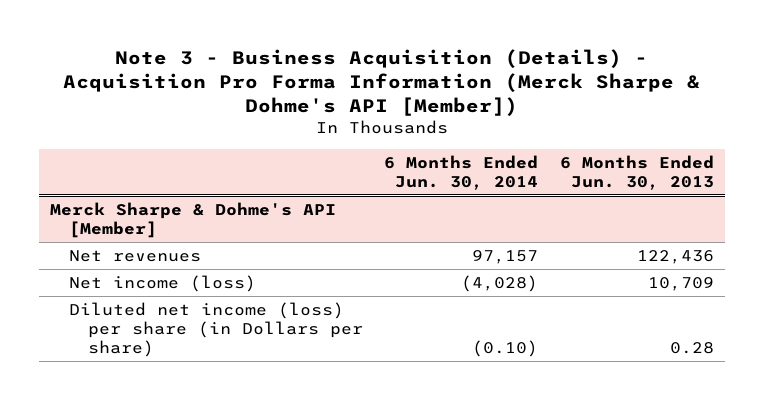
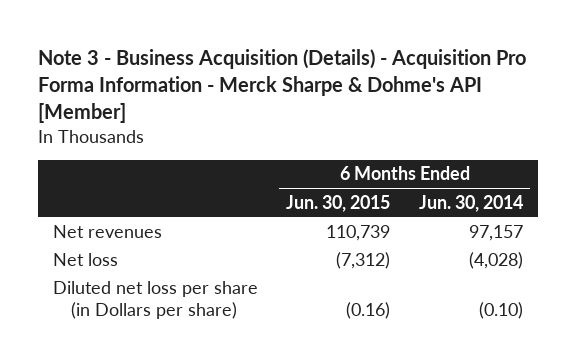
[62,48,700,116] Note 3 - Business Acquisition (Details) - Acquisition Pro Forma Information (Merck Sharpe & Dohme's API [Member]) -> [38,49,527,124] Note 3 - Business Acquisition (Details) - Acquisition Pro Forma Information - Merck Sharpe & Dohme's API [Member]
[559,154,714,190] 6 Months Ended Jun. 30, 2013 -> none
none -> [286,194,391,212] Jun. 30, 2015
[50,201,337,238] Merck Sharpe & Dohme's API [Member] -> none
[68,274,256,292] Net income (loss) -> [52,253,118,267] Net loss
[68,301,363,357] Diluted net income (loss) per share (in Dollars per share) -> [52,281,258,319] Diluted net loss per share (in Dollars per share)

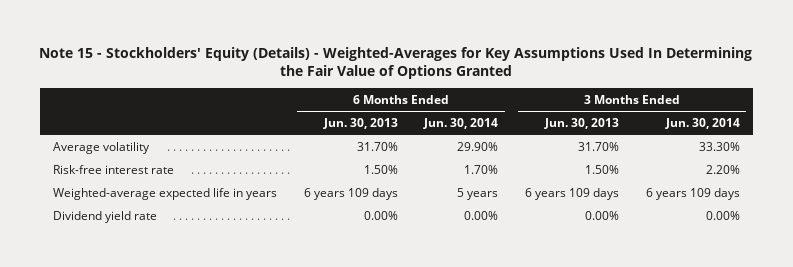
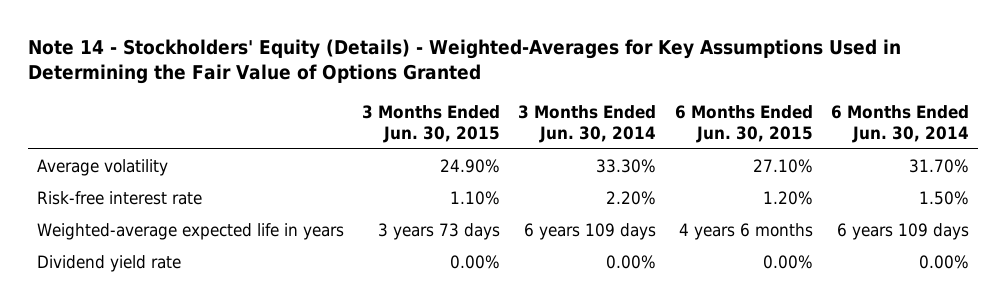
[39,47,753,80] Note 15 - Stockholders' Equity (Details) - Weighted-Averages for Key Assumptions Used In Determining the Fair Value of Options Granted -> [27,38,901,85] Note 14 - Stockholders' Equity (Details) - Weighted-Averages for Key Assumptions Used in Determining the Fair Value of Options Granted
[322,118,398,130] Jun. 30, 2013 -> none
[543,118,619,130] Jun. 30, 2013 -> none
none -> [362,105,501,143] 3 Months Ended Jun. 30, 2015
none -> [674,105,813,143] 6 Months Ended Jun. 30, 2015
[457,141,499,151] 29.90% -> [908,159,969,174] 31.70%
[464,164,499,174] 1.70% -> [918,191,969,206] 1.50%
[457,187,499,200] 5 years -> [836,223,969,241] 6 years 109 days

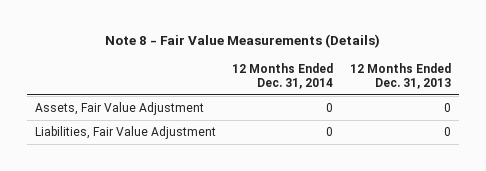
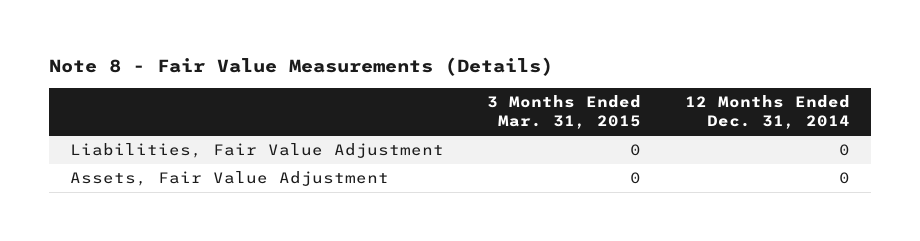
[349,62,451,90] 12 Months Ended Dec. 31, 2013 -> none
none -> [487,95,642,130] 3 Months Ended Mar. 31, 2015
[34,101,204,115] Assets, Fair Value Adjustment -> [70,171,390,187] Assets, Fair Value Adjustment

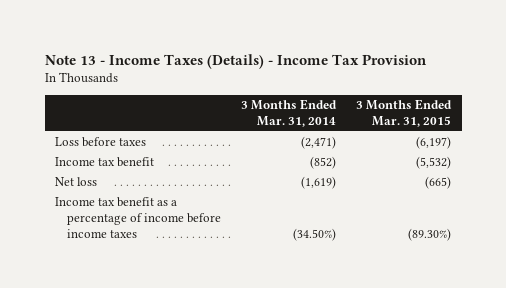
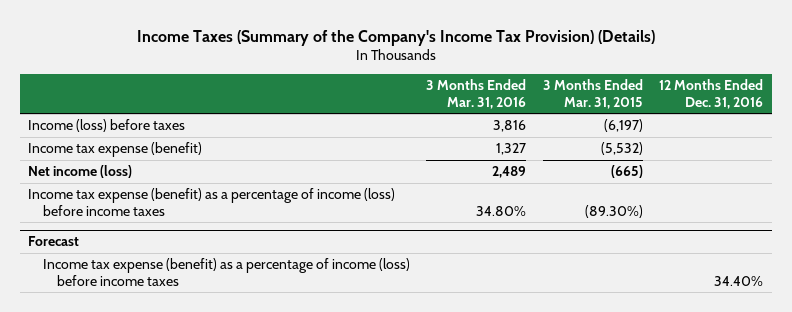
[44,53,427,69] Note 13 - Income Taxes (Details) - Income Tax Provision -> [136,29,655,46] Income Taxes (Summary of the Company's Income Tax Provision) (Details)
[241,99,338,127] 3 Months Ended Mar. 31, 2014 -> none
none -> [426,79,527,109] 3 Months Ended Mar. 31, 2016
none -> [659,79,764,109] 12 Months Ended Dec. 31, 2016
[54,137,146,148] Loss before taxes -> [28,119,186,133] Income (loss) before taxes
[54,157,154,168] Income tax benefit -> [28,142,203,158] Income tax expense (benefit)
[54,177,97,187] Net loss -> [28,165,133,179] Net income (loss)
[54,197,221,238] Income tax benefit as a percentage of income before income taxes -> [28,188,396,216] Income tax expense (benefit) as a percentage of income (loss) before income taxes
none -> [28,236,80,247] Forecast
none -> [42,258,410,286] Income tax expense (benefit) as a percentage of income (loss) before income taxes

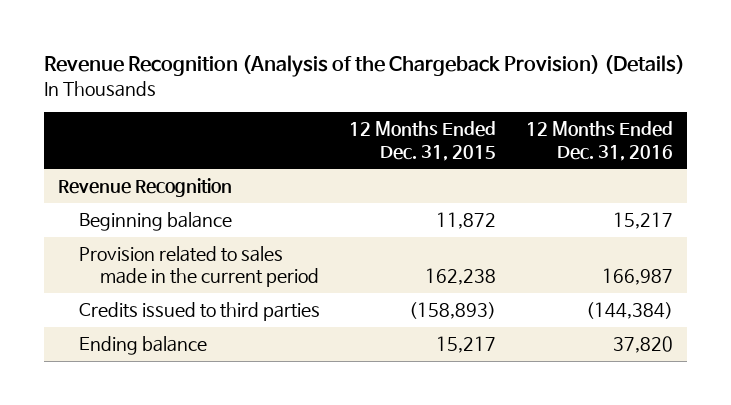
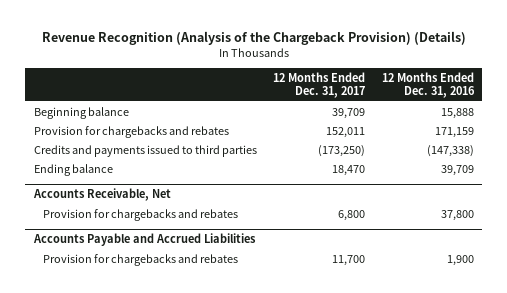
[349,121,497,161] 12 Months Ended Dec. 31, 2015 -> none
none -> [273,71,366,99] 12 Months Ended Dec. 31, 2017
[58,178,233,198] Revenue Recognition -> none
[79,246,319,288] Provision related to sales made in the current period -> none
[612,212,673,230] 15,217 -> [440,107,474,119] 15,888
none -> [33,125,229,138] Provision for chargebacks and rebates
[79,302,321,322] Credits issued to third parties -> [33,144,257,157] Credits and payments issued to third parties
[585,302,673,320] (144,384) -> [426,144,474,157] (147,338)
[612,336,673,354] 37,820 -> [440,164,474,176] 39,709
none -> [32,188,171,202] Accounts Receivable, Net
none -> [42,208,238,221] Provision for chargebacks and rebates
none -> [32,233,256,247] Accounts Payable and Accrued Liabilities
none -> [42,253,238,266] Provision for chargebacks and rebates

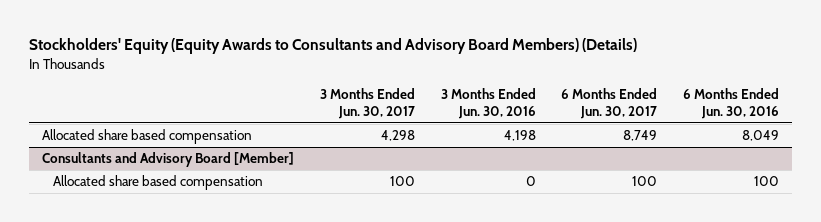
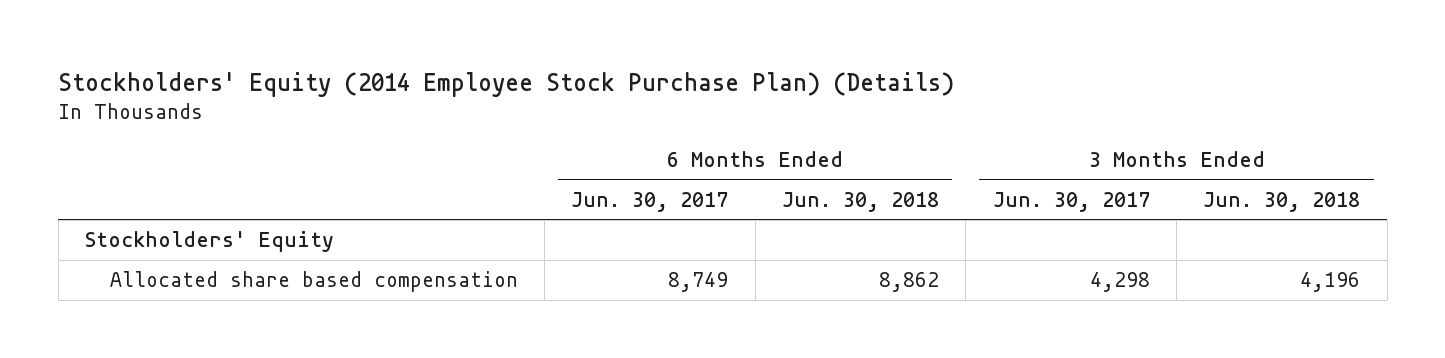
[29,38,638,55] Stockholders' Equity (Equity Awards to Consultants and Advisory Board Members) (Details) -> [58,71,955,97] Stockholders' Equity (2014 Employee Stock Purchase Plan) (Details)
[440,87,536,119] 3 Months Ended Jun. 30, 2016 -> none
[682,87,779,119] 6 Months Ended Jun. 30, 2016 -> none
none -> [781,191,939,212] Jun. 30, 2018
none -> [1203,191,1361,212] Jun. 30, 2018
none -> [84,231,334,253] Stockholders' Equity
[42,152,295,168] Consultants and Advisory Board [Member] -> none
[53,175,264,191] Allocated share based compensation -> none

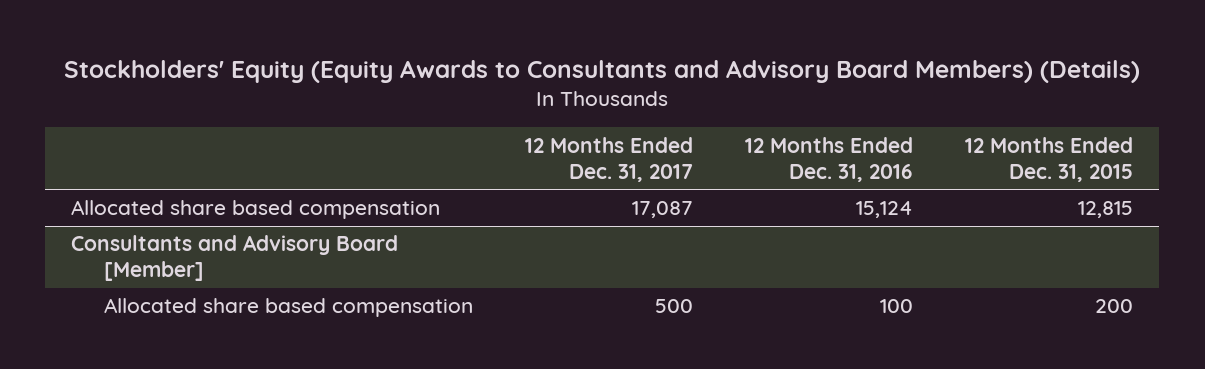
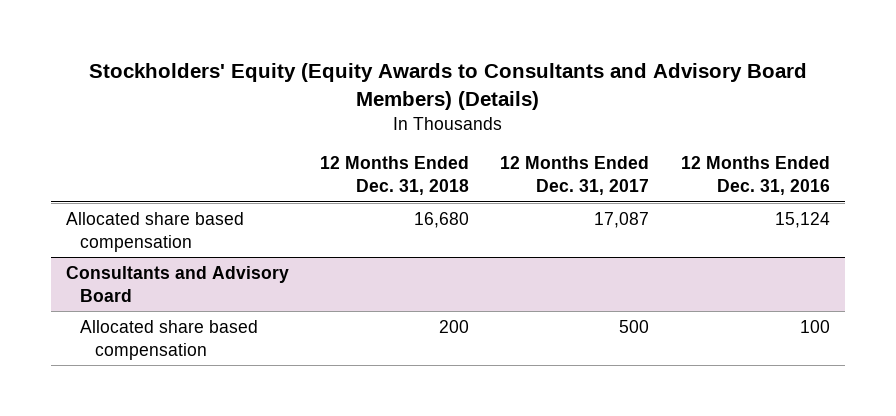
[965,136,1134,182] 12 Months Ended Dec. 31, 2015 -> none
none -> [320,156,470,195] 12 Months Ended Dec. 31, 2018
[71,235,399,282] Consultants and Advisory Board [Member] -> [66,265,290,302] Consultants and Advisory Board

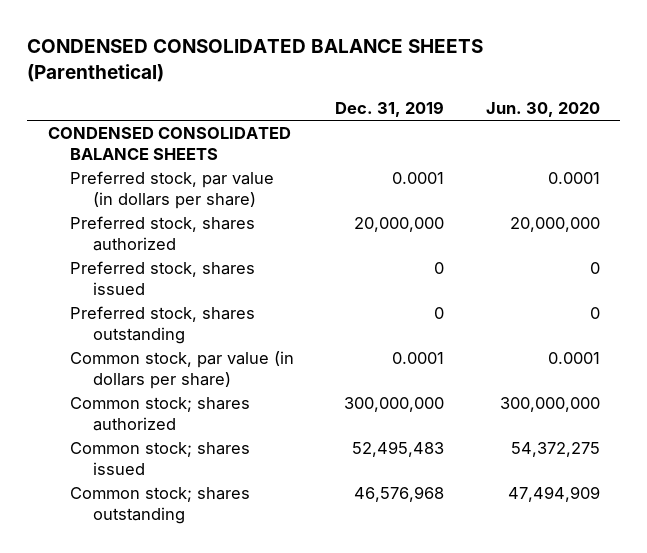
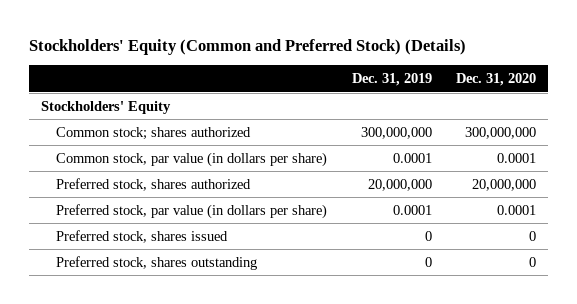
[27,38,484,82] CONDENSED CONSOLIDATED BALANCE SHEETS (Parenthetical) -> [28,39,466,56] Stockholders' Equity (Common and Preferred Stock) (Details)
[485,101,600,117] Jun. 30, 2020 -> none
none -> [455,73,536,87] Dec. 31, 2020
[47,127,291,160] CONDENSED CONSOLIDATED BALANCE SHEETS -> none
none -> [40,100,171,114] Stockholders' Equity
[70,397,251,431] Common stock; shares authorized -> [56,126,252,140] Common stock; shares authorized
[70,351,295,389] Common stock, par value (in dollars per share) -> [56,151,328,167] Common stock, par value (in dollars per share)
[70,171,275,209] Preferred stock, par value (in dollars per share) -> [56,203,328,219] Preferred stock, par value (in dollars per share)
[70,442,251,475] Common stock; shares issued -> none
[70,487,251,524] Common stock; shares outstanding -> none

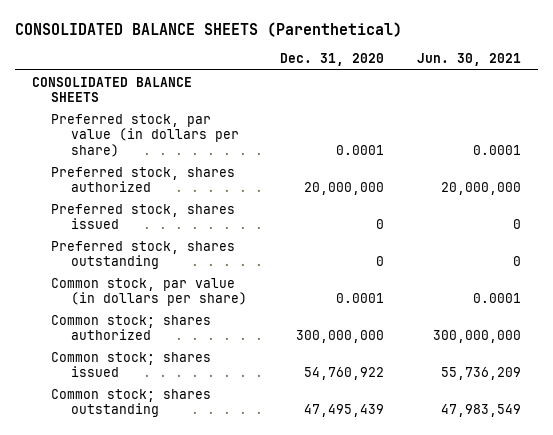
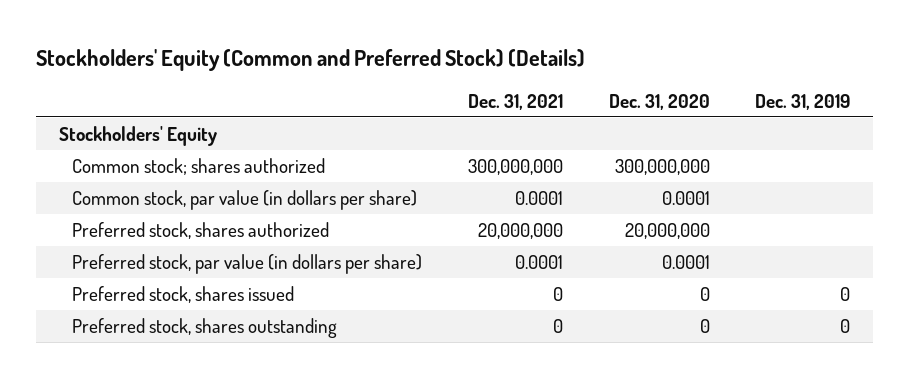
[15,22,403,38] CONSOLIDATED BALANCE SHEETS (Parenthetical) -> [35,48,585,71] Stockholders' Equity (Common and Preferred Stock) (Details)
[417,53,522,67] Jun. 30, 2021 -> none
none -> [467,93,563,110] Dec. 31, 2021
none -> [755,93,851,110] Dec. 31, 2019
[31,76,192,103] CONSOLIDATED BALANCE SHEETS -> none
none -> [58,126,217,147] Stockholders' Equity
[51,314,212,341] Common stock; shares authorized -> [72,158,326,176] Common stock; shares authorized
[51,277,247,307] Common stock, par value (in dollars per share) -> [72,190,418,211] Common stock, par value (in dollars per share)
[51,113,239,157] Preferred stock, par value (in dollars per share) -> [72,254,423,275] Preferred stock, par value (in dollars per share)
[51,351,212,378] Common stock; shares issued -> none
[51,388,212,418] Common stock; shares outstanding -> none

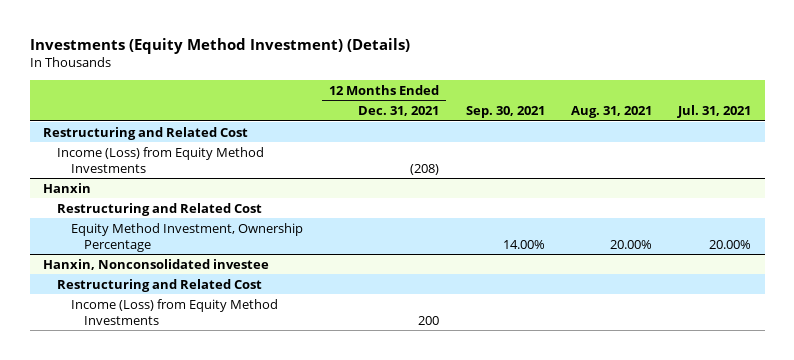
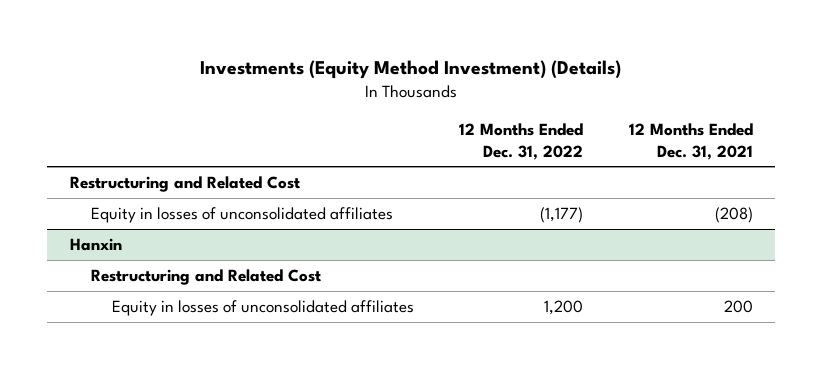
[465,106,545,119] Sep. 30, 2021 -> none
[570,106,652,119] Aug. 31, 2021 -> none
[677,105,752,119] Jul. 31, 2021 -> none
none -> [459,122,584,160] 12 Months Ended Dec. 31, 2022
[56,146,264,173] Income (Loss) from Equity Method Investments -> [90,206,393,223] Equity in losses of unconsolidated affiliates
[70,222,303,252] Equity Method Investment, Ownership Percentage -> none
[42,258,269,270] Hanxin, Nonconsolidated investee -> none
[56,278,262,292] Restructuring and Related Cost -> none
[70,298,278,325] Income (Loss) from Equity Method Investments -> [111,299,414,316] Equity in losses of unconsolidated affiliates

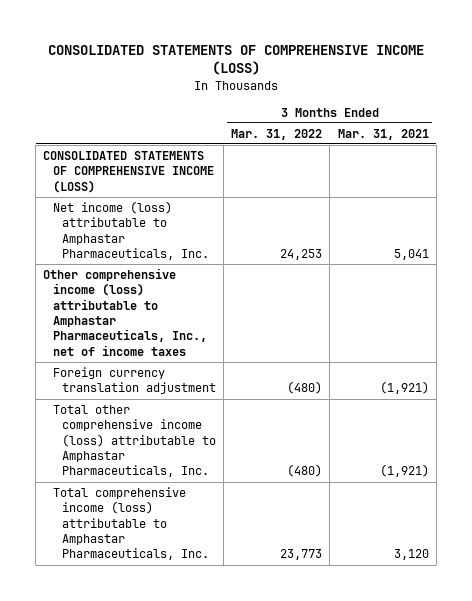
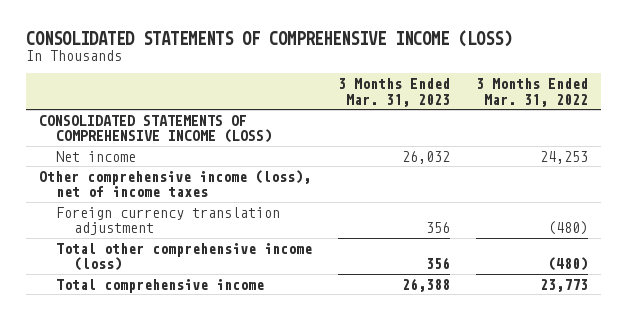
[337,128,429,140] Mar. 31, 2021 -> none
none -> [338,78,451,107] 3 Months Ended Mar. 31, 2023
[52,200,210,261] Net income (loss) attributable to Amphastar Pharmaceuticals, Inc. -> [56,150,137,162] Net income
[43,267,207,356] Other comprehensive income (loss) attributable to Amphastar Pharmaceuticals, Inc., net of income taxes -> [38,169,311,198] Other comprehensive income (loss), net of income taxes
[52,404,217,478] Total other comprehensive income (loss) attributable to Amphastar Pharmaceuticals, Inc. -> [56,242,313,272] Total other comprehensive income (loss)
[52,486,210,561] Total comprehensive income (loss) attributable to Amphastar Pharmaceuticals, Inc. -> [56,278,265,293] Total comprehensive income

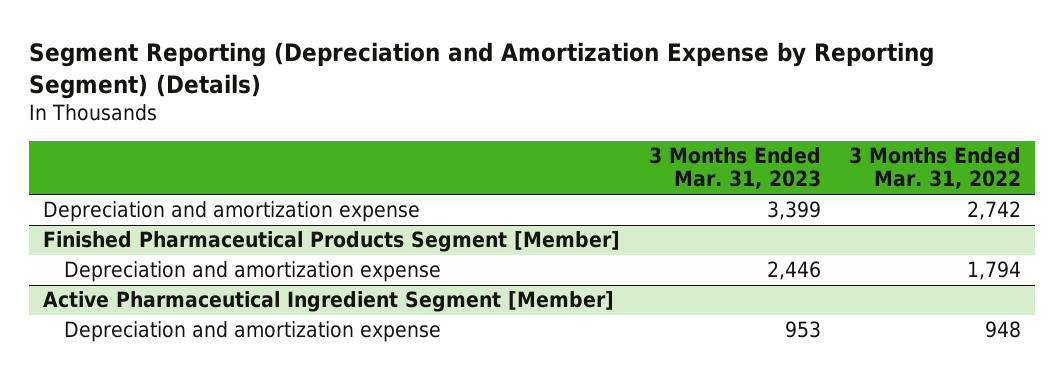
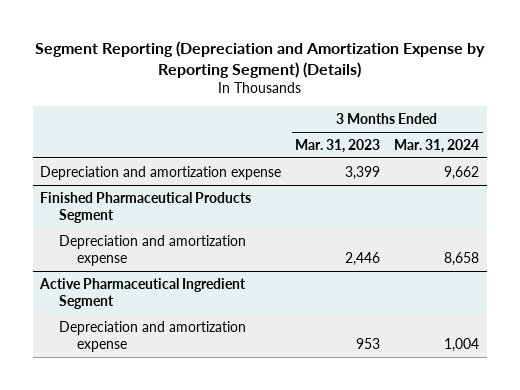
[848,146,1021,190] 3 Months Ended Mar. 31, 2022 -> none
none -> [394,138,480,153] Mar. 31, 2024
[43,231,621,253] Finished Pharmaceutical Products Segment [Member] -> [40,191,252,223] Finished Pharmaceutical Products Segment
[43,291,615,313] Active Pharmaceutical Ingredient Segment [Member] -> [39,277,247,309] Active Pharmaceutical Ingredient Segment

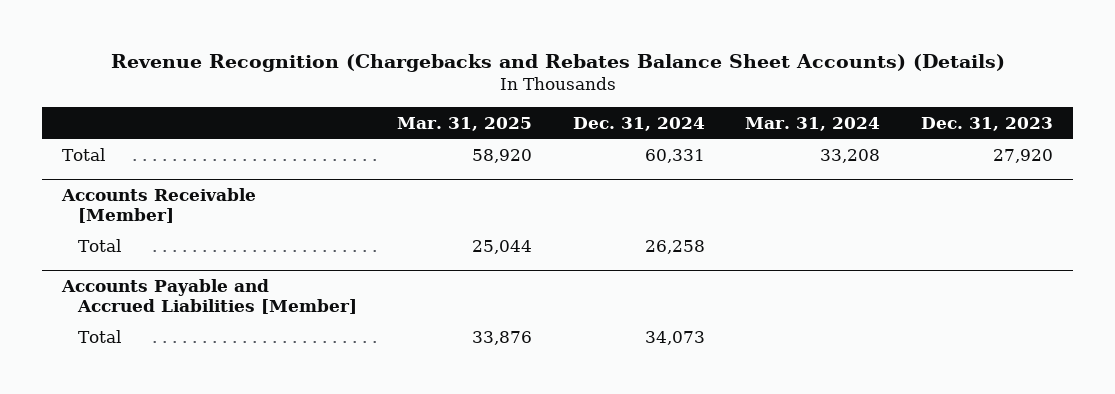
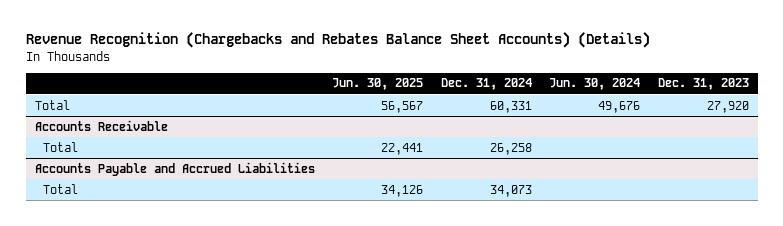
[397,116,533,131] Mar. 31, 2025 -> none
[745,116,881,131] Mar. 31, 2024 -> none
none -> [332,78,424,91] Jun. 30, 2025
none -> [549,78,641,91] Jun. 30, 2024
[61,188,257,223] Accounts Receivable [Member] -> [34,119,168,131] Accounts Receivable
[61,279,357,314] Accounts Payable and Accrued Liabilities [Member] -> [34,161,315,176] Accounts Payable and Accrued Liabilities

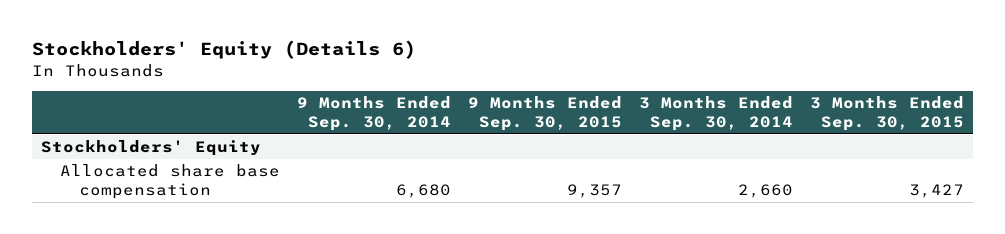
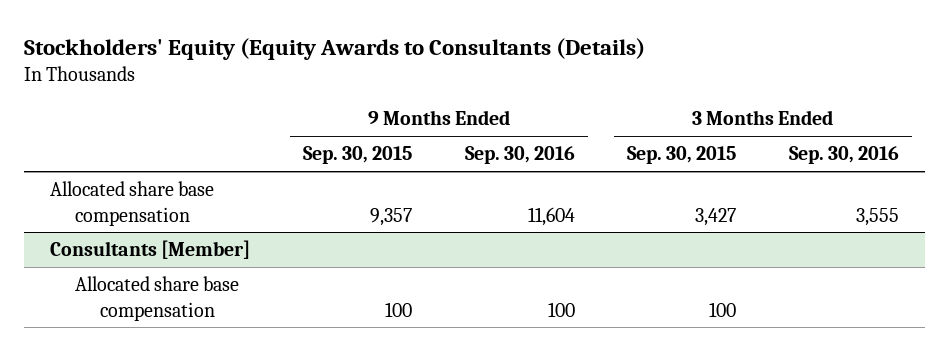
[32,40,417,60] Stockholders' Equity (Details 6) -> [24,37,646,60] Stockholders' Equity (Equity Awards to Consultants (Details)
[296,96,451,132] 9 Months Ended Sep. 30, 2014 -> none
[638,96,793,132] 3 Months Ended Sep. 30, 2014 -> none
none -> [464,146,575,165] Sep. 30, 2016
none -> [788,146,899,165] Sep. 30, 2016
[40,140,261,157] Stockholders' Equity -> none
none -> [50,240,251,260] Consultants [Member]
none -> [75,276,240,321] Allocated share base compensation

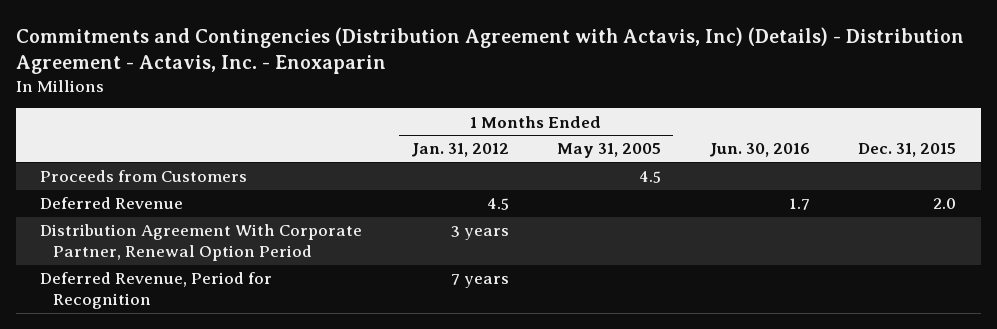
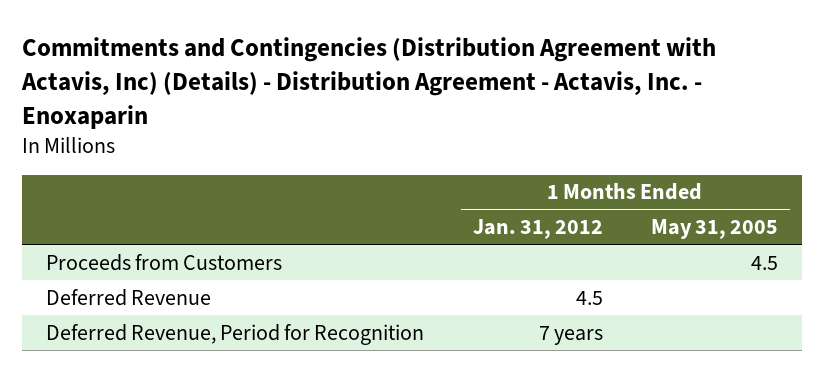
[709,143,811,158] Jun. 30, 2016 -> none
[858,143,957,158] Dec. 31, 2015 -> none
[40,224,363,262] Distribution Agreement With Corporate Partner, Renewal Option Period -> none

